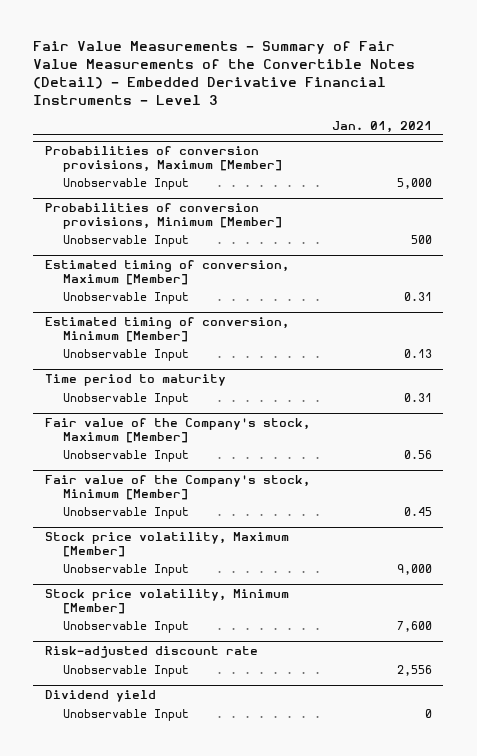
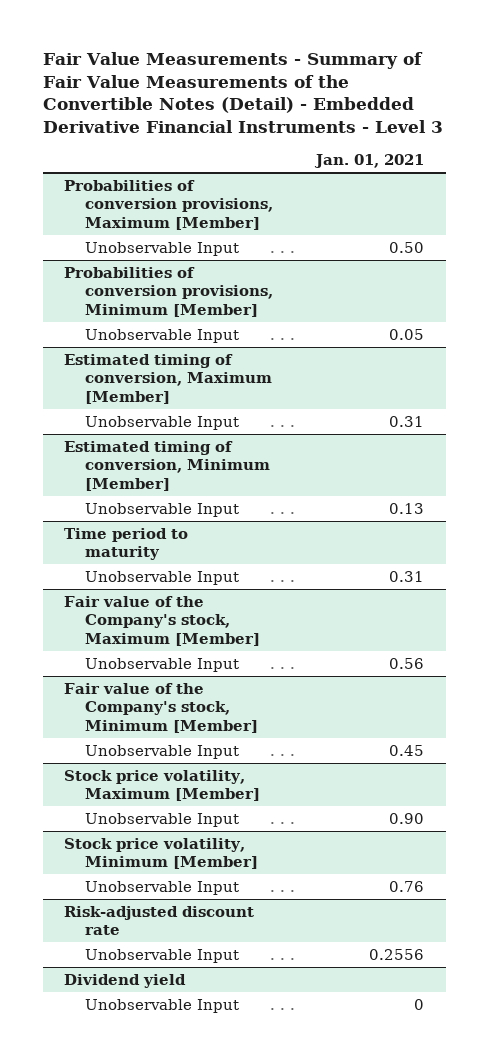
[397,177,433,189] 5,000 -> [389,241,425,253] 0.50
[411,234,433,244] 500 -> [389,328,425,340] 0.05
[397,563,433,575] 9,000 -> [389,812,425,824] 0.90
[397,620,433,632] 7,600 -> [389,880,425,892] 0.76
[397,664,433,676] 2,556 -> [369,948,425,960] 0.2556

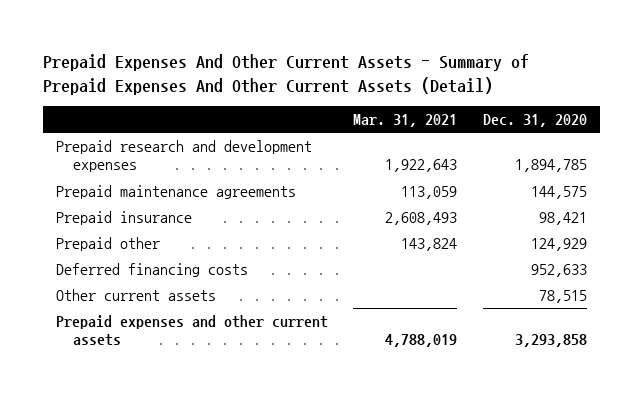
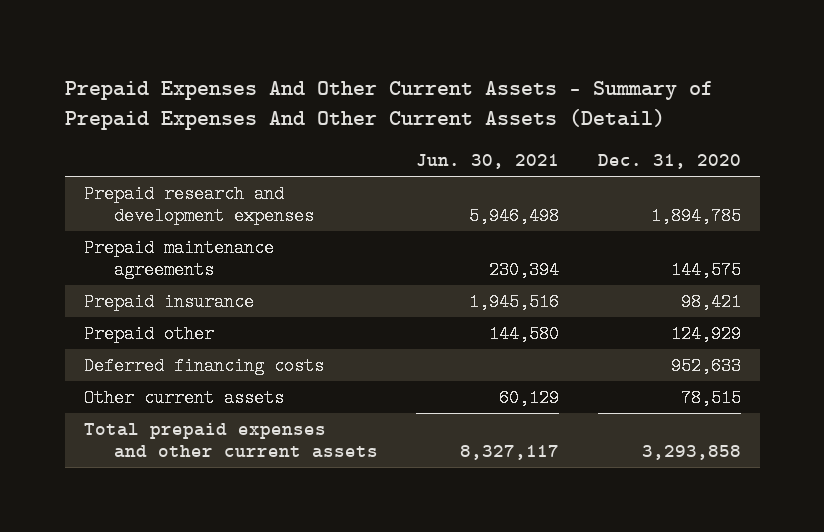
[353,114,458,128] Mar. 31, 2021 -> none
none -> [416,154,560,170] Jun. 30, 2021
[55,315,328,347] Prepaid expenses and other current assets -> [83,422,378,459] Total prepaid expenses and other current assets

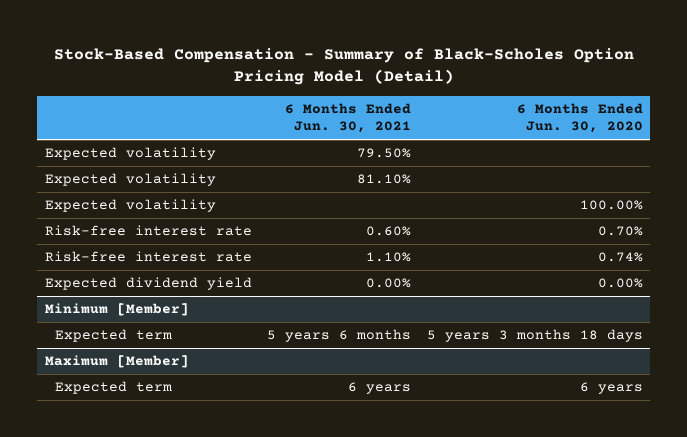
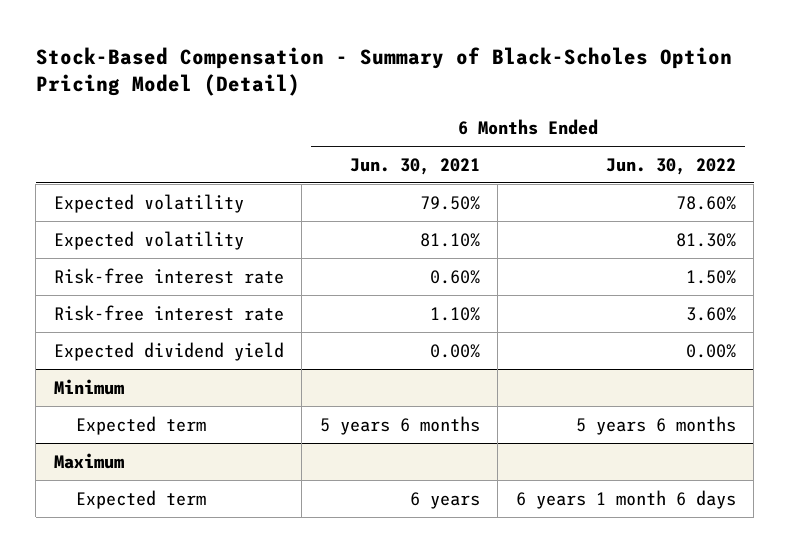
[516,103,643,134] 6 Months Ended Jun. 30, 2020 -> none
none -> [605,157,736,175] Jun. 30, 2022
[44,199,216,213] Expected volatility -> none
[44,303,189,317] Minimum [Member] -> [53,378,124,395] Minimum
[44,355,189,369] Maximum [Member] -> [53,452,124,469] Maximum

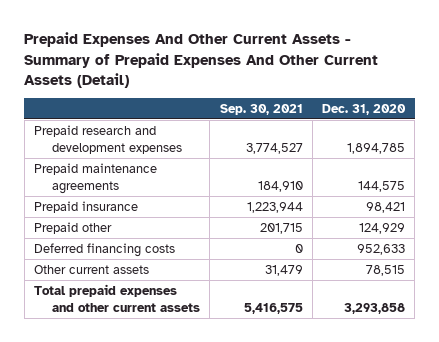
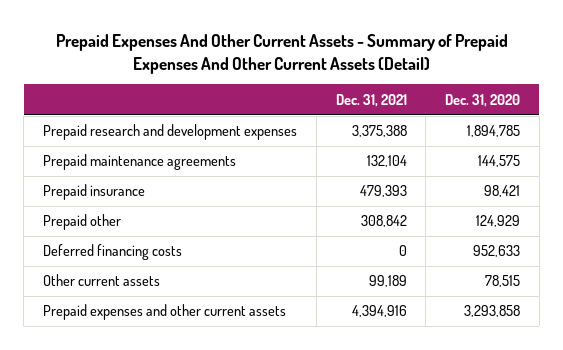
[219,103,303,115] Sep. 30, 2021 -> none
none -> [335,93,407,107] Dec. 31, 2021
[33,283,201,312] Total prepaid expenses and other current assets -> [43,304,287,321] Prepaid expenses and other current assets

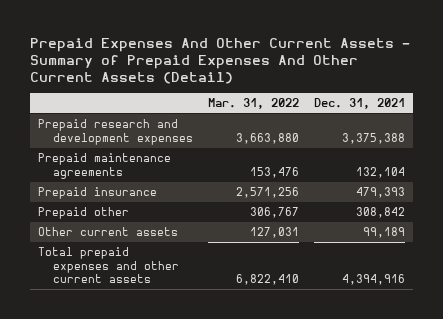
[445,93,521,107] Dec. 31, 2020 -> none
none -> [208,98,300,110] Mar. 31, 2022
[43,244,183,261] Deferred financing costs -> none
[43,304,287,321] Prepaid expenses and other current assets -> [37,247,180,284] Total prepaid expenses and other current assets

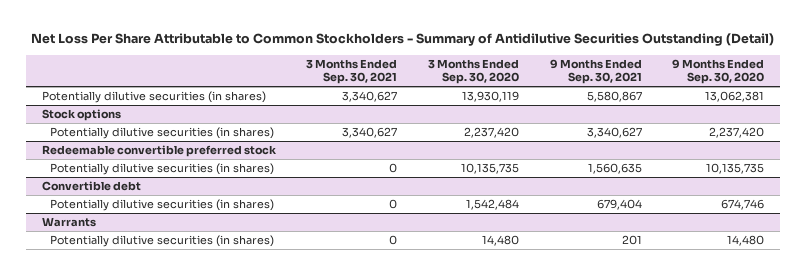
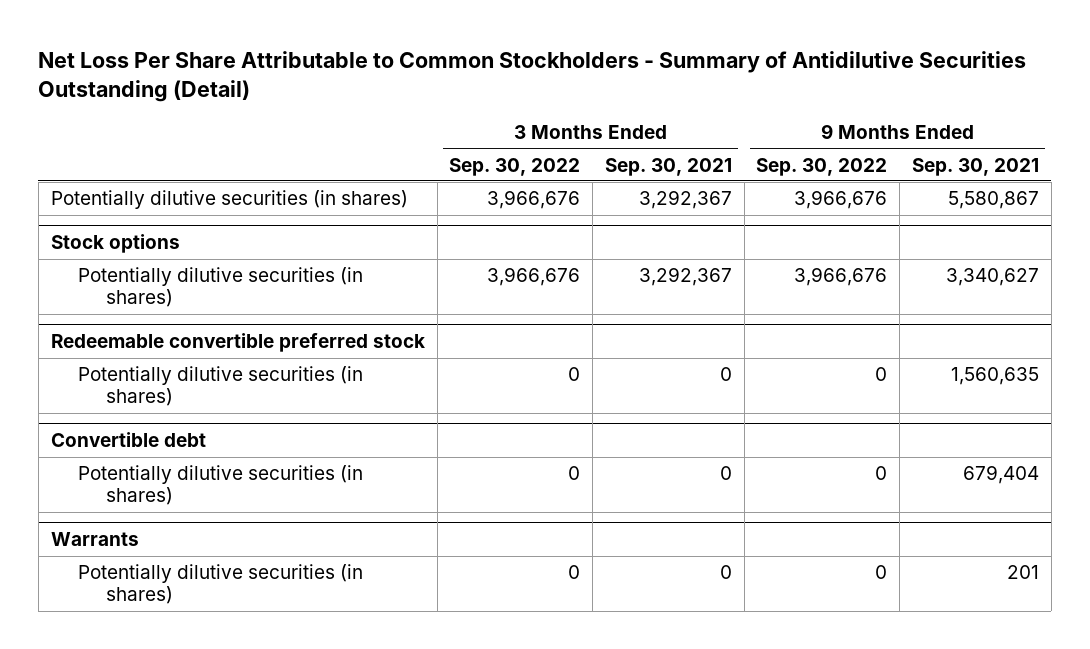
[427,58,519,85] 3 Months Ended Sep. 30, 2020 -> none
[672,58,765,85] 9 Months Ended Sep. 30, 2020 -> none
none -> [449,157,581,176] Sep. 30, 2022
none -> [756,157,888,176] Sep. 30, 2022
[342,91,398,103] 3,340,627 -> [638,190,732,210] 3,292,367
[342,127,398,139] 3,340,627 -> [638,267,732,287] 3,292,367

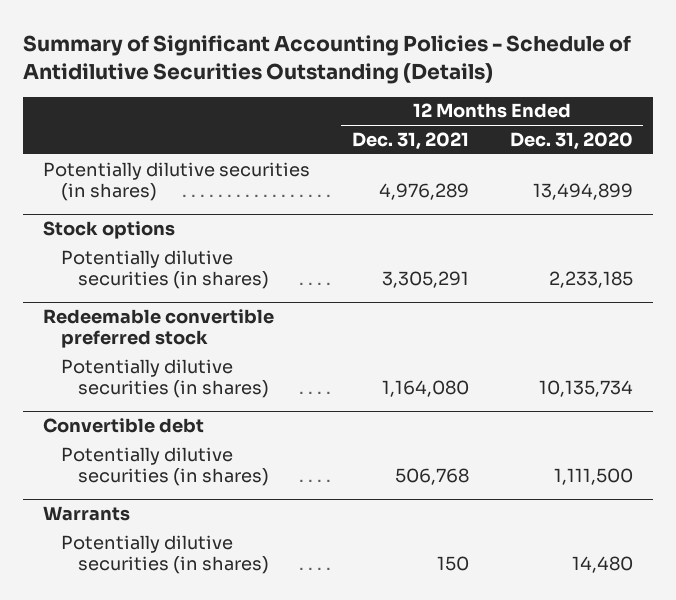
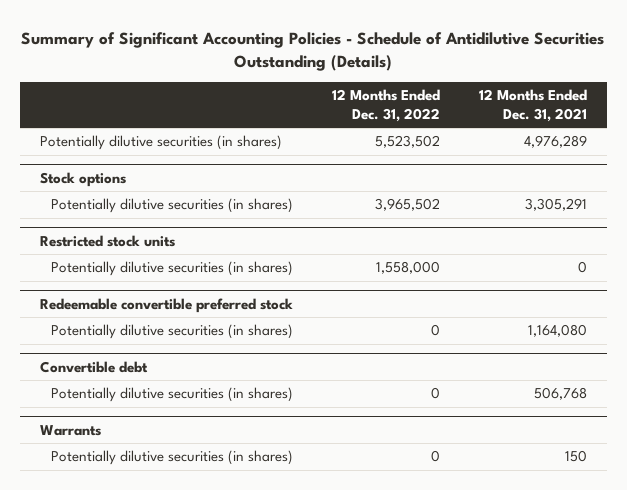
[509,132,633,151] Dec. 31, 2020 -> none
none -> [331,89,440,122] 12 Months Ended Dec. 31, 2022
none -> [39,234,175,247] Restricted stock units
none -> [50,261,293,277] Potentially dilutive securities (in shares)

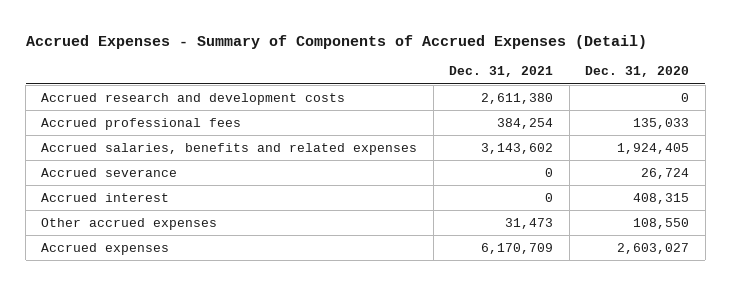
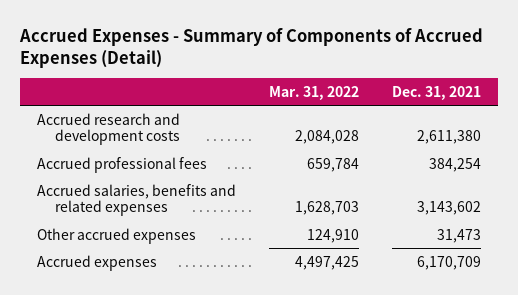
[585,66,690,78] Dec. 31, 2020 -> none
none -> [268,86,359,101] Mar. 31, 2022
[41,167,178,177] Accrued severance -> none
[41,192,170,202] Accrued interest -> none

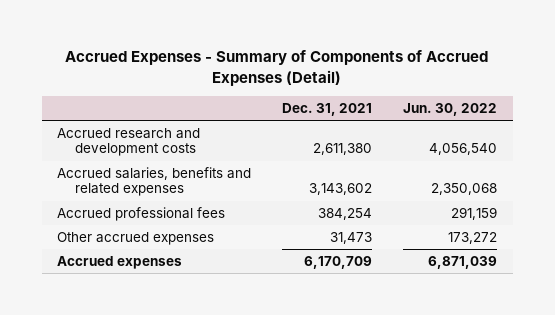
[268,86,359,101] Mar. 31, 2022 -> none
none -> [403,103,498,117] Jun. 30, 2022
[36,156,207,173] Accrued professional fees -> [57,206,226,221] Accrued professional fees

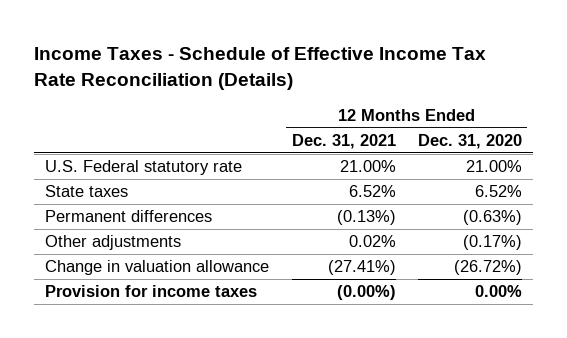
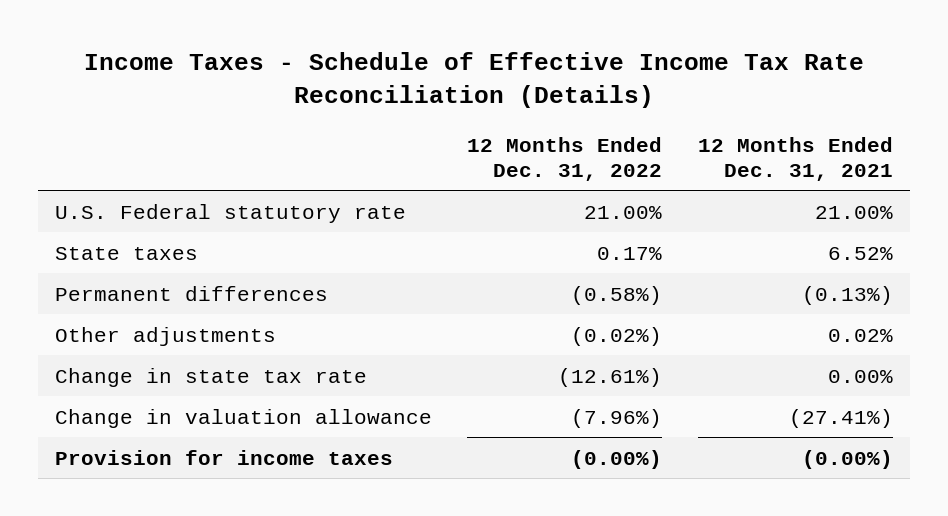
[417,133,522,149] Dec. 31, 2020 -> none
none -> [467,137,663,181] 12 Months Ended Dec. 31, 2022
none -> [55,367,368,387] Change in state tax rate

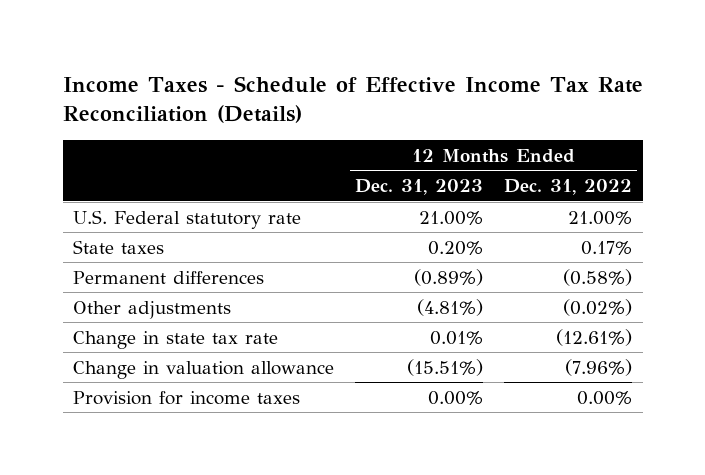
[697,137,893,181] 12 Months Ended Dec. 31, 2021 -> none
none -> [355,179,484,196] Dec. 31, 2023
[571,449,663,469] (0.00%) -> [577,390,633,405] 0.00%

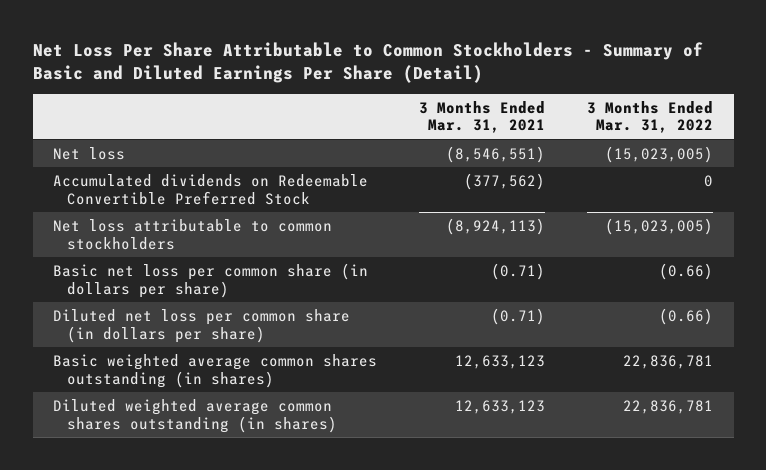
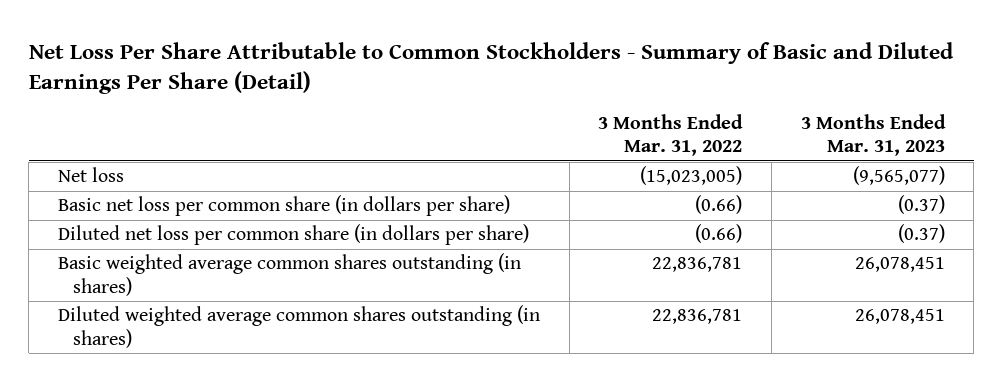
[419,100,546,134] 3 Months Ended Mar. 31, 2021 -> none
none -> [800,114,946,157] 3 Months Ended Mar. 31, 2023
[53,173,369,205] Accumulated dividends on Redeemable Convertible Preferred Stock -> none
[53,218,333,250] Net loss attributable to common stockholders -> none

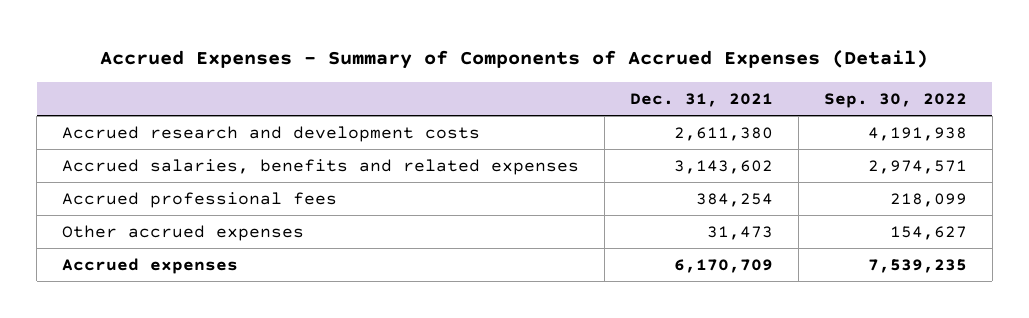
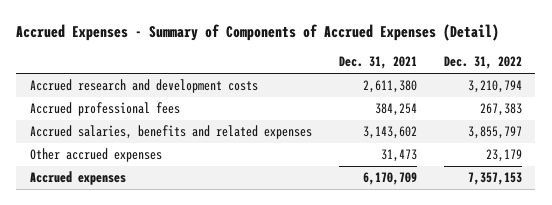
[823,93,967,109] Sep. 30, 2022 -> none
none -> [443,56,522,70] Dec. 31, 2022
[62,158,580,175] Accrued salaries, benefits and related expenses -> [29,125,312,140] Accrued salaries, benefits and related expenses

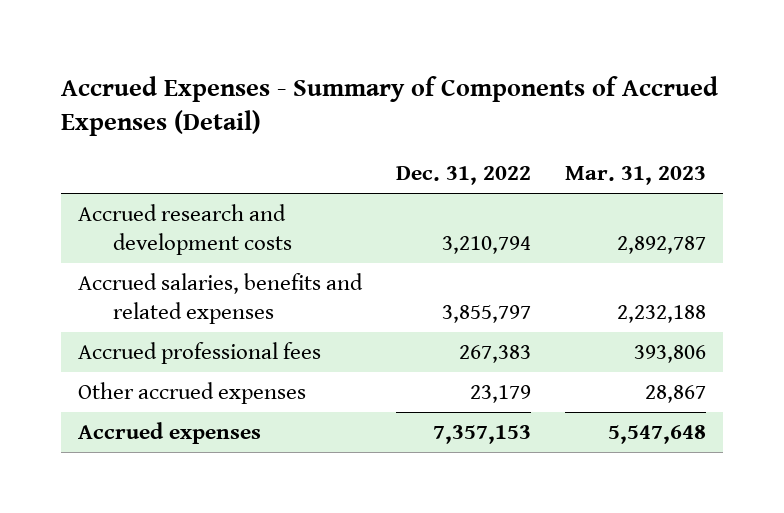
[338,56,417,70] Dec. 31, 2021 -> none
none -> [565,165,707,185] Mar. 31, 2023
[29,102,180,117] Accrued professional fees -> [77,342,321,365] Accrued professional fees

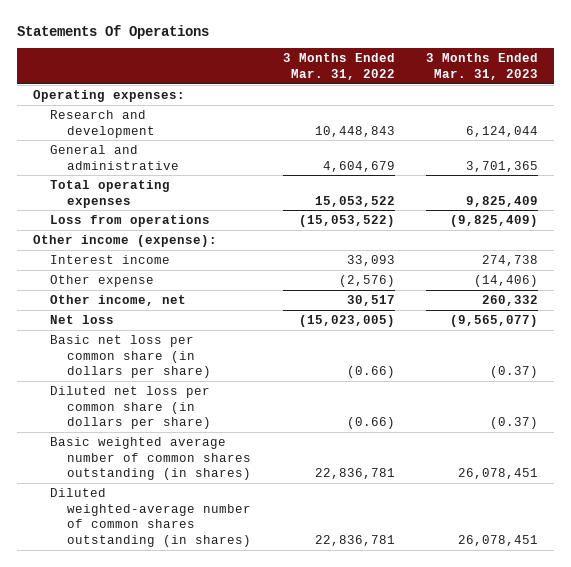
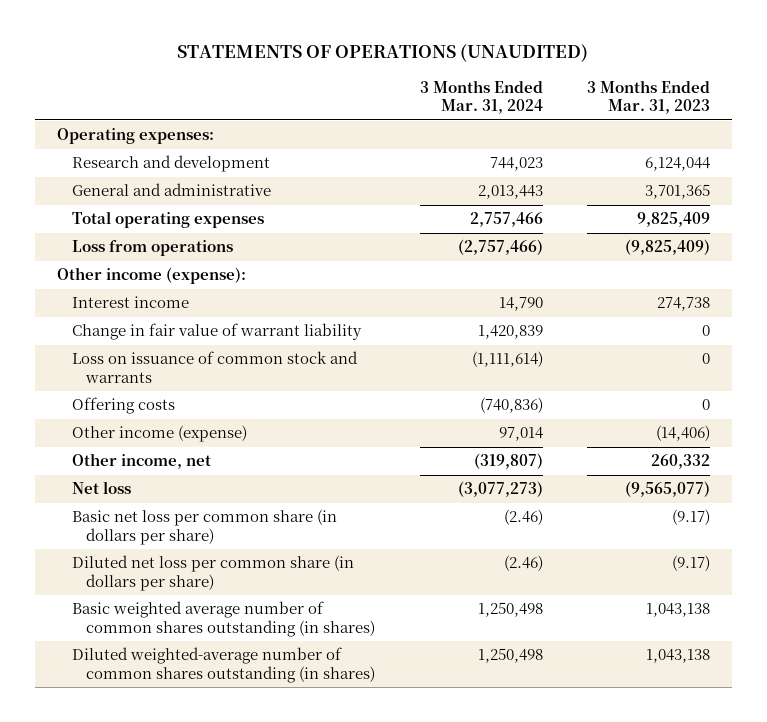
[16,24,209,39] Statements Of Operations -> [177,44,589,63] STATEMENTS OF OPERATIONS (UNAUDITED)
[282,53,395,80] 3 Months Ended Mar. 31, 2022 -> none
none -> [419,79,543,115] 3 Months Ended Mar. 31, 2024
none -> [71,323,362,341] Change in fair value of warrant liability
none -> [71,351,358,383] Loss on issuance of common stock and warrants
none -> [71,397,175,415] Offering costs
[50,274,155,287] Other expense -> [71,425,247,443] Other income (expense)
[490,366,539,379] (0.37) -> [671,509,710,526] (9.17)
[490,417,539,430] (0.37) -> [671,555,710,572] (9.17)
[458,468,539,480] 26,078,451 -> [645,603,710,618] 1,043,138
[458,534,539,546] 26,078,451 -> [645,649,710,664] 1,043,138

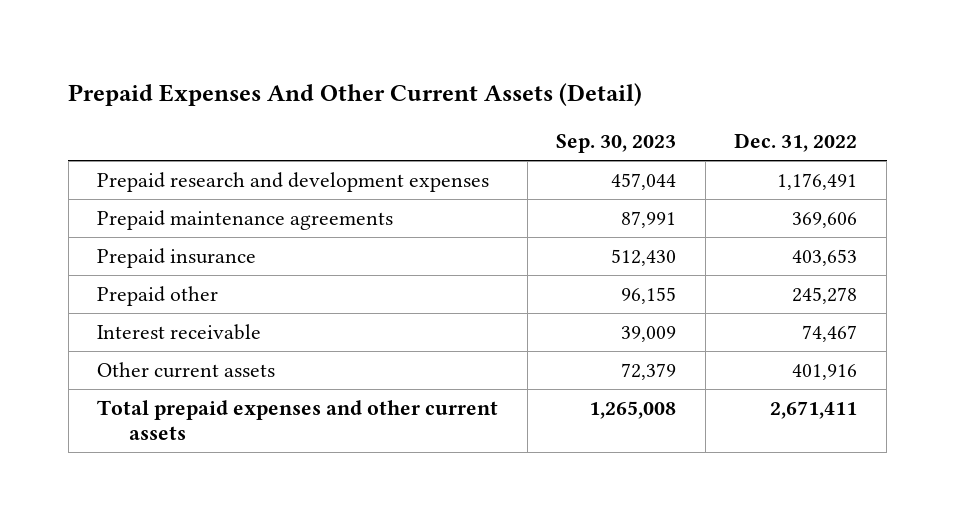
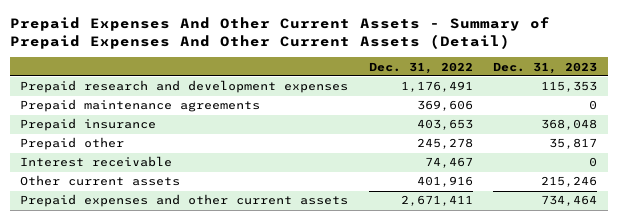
[68,83,643,107] Prepaid Expenses And Other Current Assets (Detail) -> [9,16,550,49] Prepaid Expenses And Other Current Assets - Summary of Prepaid Expenses And Other Current Assets (Detail)
[556,134,677,154] Sep. 30, 2023 -> none
none -> [493,61,598,74] Dec. 31, 2023
[97,399,499,441] Total prepaid expenses and other current assets -> [20,194,349,208] Prepaid expenses and other current assets

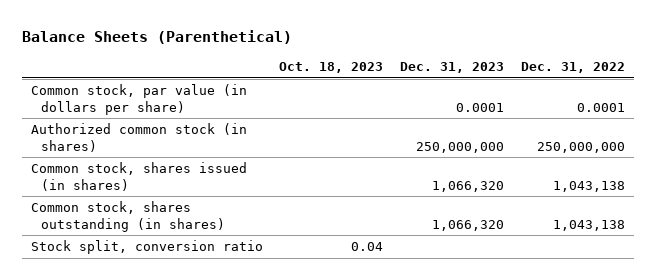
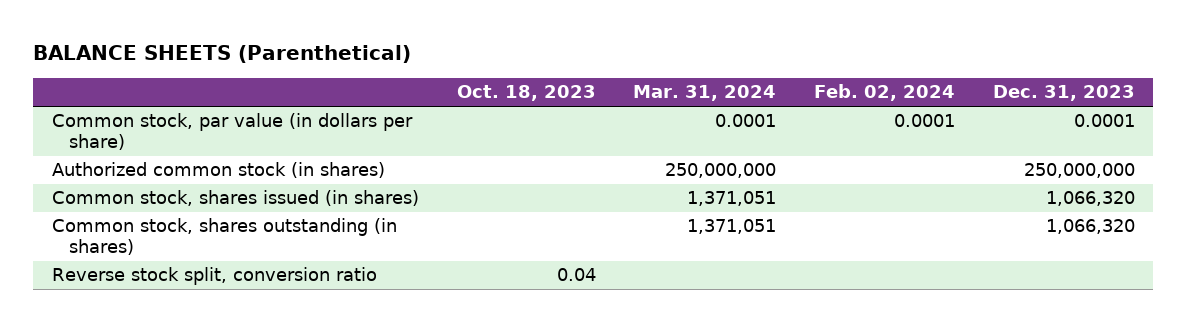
[22,30,293,45] Balance Sheets (Parenthetical) -> [33,45,412,64] BALANCE SHEETS (Parenthetical)
[521,62,626,74] Dec. 31, 2022 -> none
none -> [633,85,777,102] Mar. 31, 2024
none -> [813,84,955,102] Feb. 02, 2024
[30,240,263,255] Stock split, conversion ratio -> [52,267,378,286] Reverse stock split, conversion ratio

